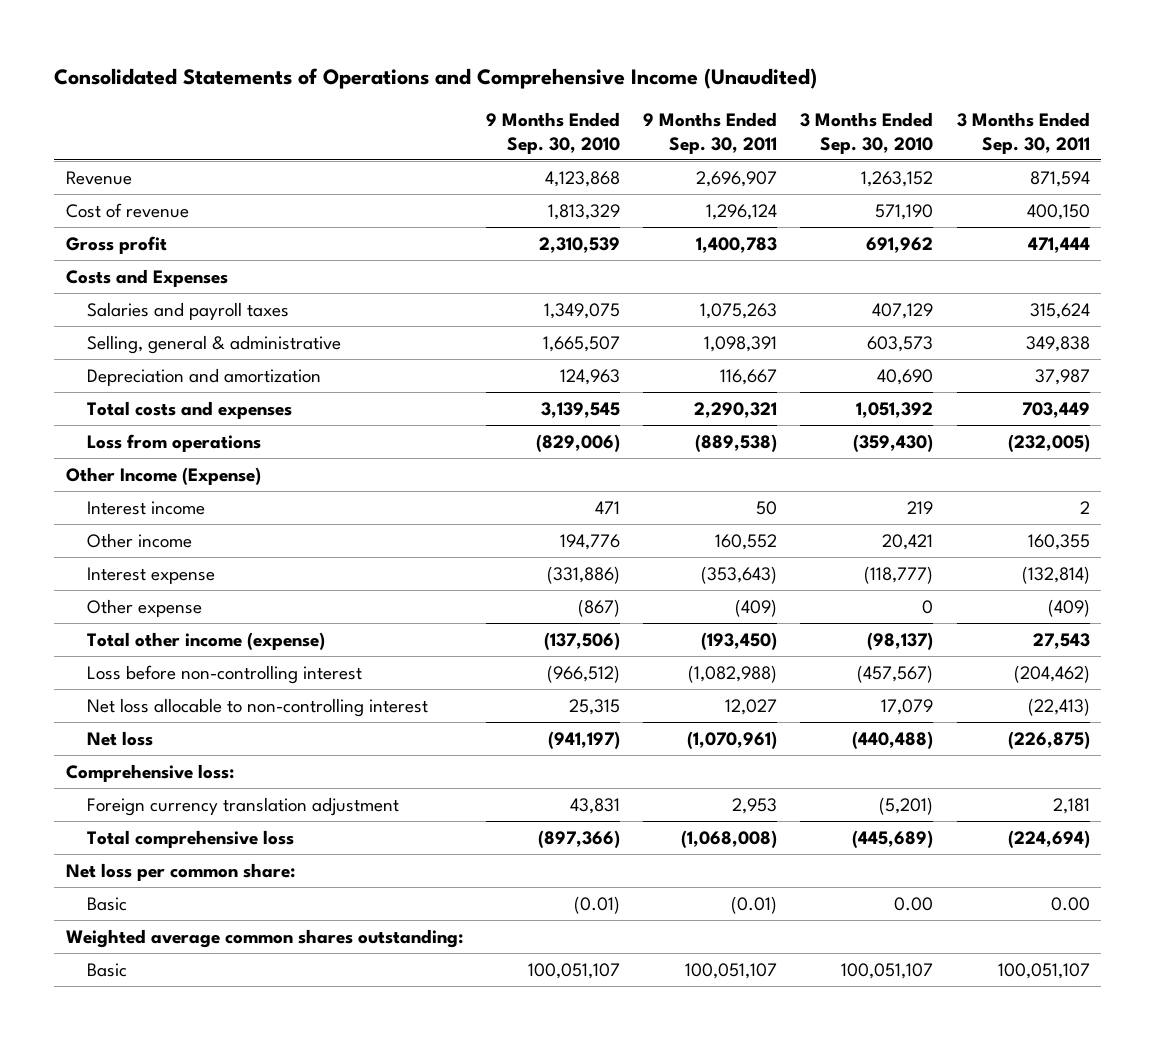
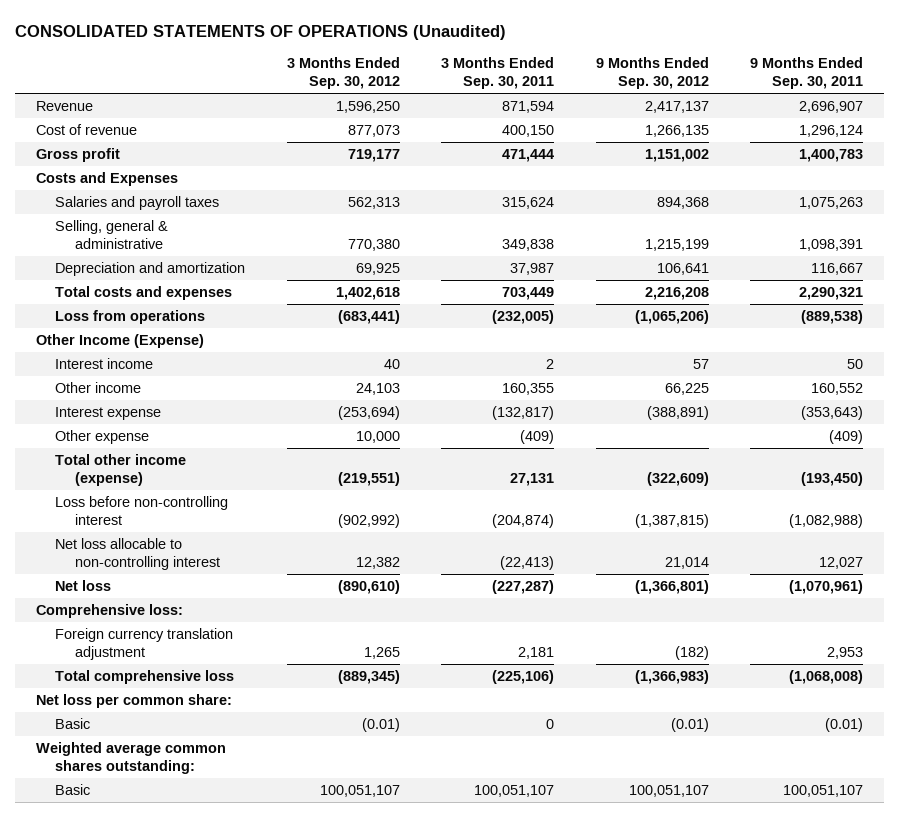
[54,68,818,90] Consolidated Statements of Operations and Comprehensive Income (Unaudited) -> [14,25,506,41] CONSOLIDATED STATEMENTS OF OPERATIONS (Unaudited)
[486,111,621,154] 9 Months Ended Sep. 30, 2010 -> none
[800,111,934,154] 3 Months Ended Sep. 30, 2010 -> none
none -> [286,57,400,90] 3 Months Ended Sep. 30, 2012
none -> [595,57,709,90] 9 Months Ended Sep. 30, 2012
[1021,565,1090,584] (132,814) -> [492,405,555,420] (132,817)
[1032,632,1090,649] 27,543 -> [510,472,555,486] 27,131
[1013,664,1090,683] (204,462) -> [492,513,555,528] (204,874)
[1007,730,1090,749] (226,875) -> [492,579,555,594] (227,287)
[1007,829,1090,848] (224,694) -> [492,669,555,684] (225,106)
[1050,896,1090,911] 0.00 -> [546,718,555,729] 0

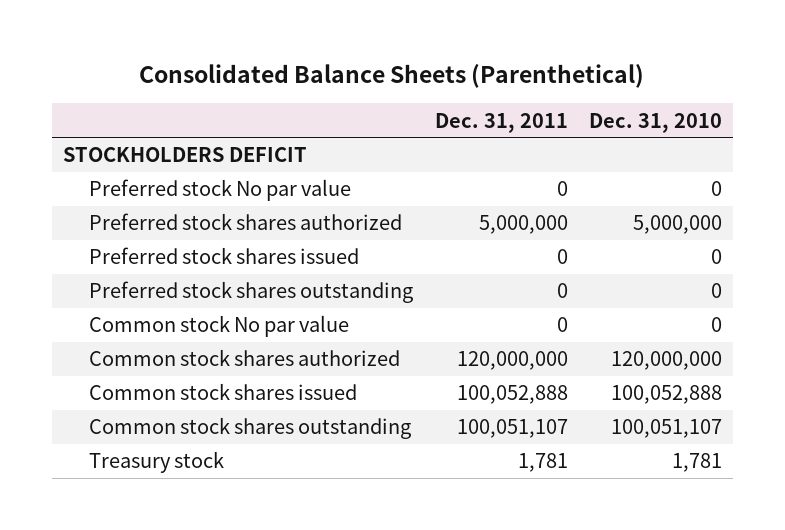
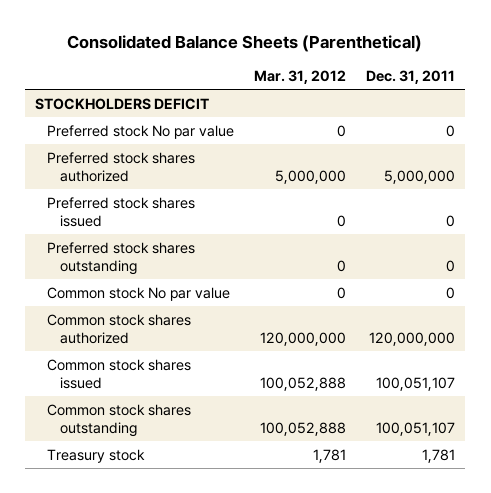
[589,112,723,133] Dec. 31, 2010 -> none
none -> [254,70,347,85] Mar. 31, 2012
[456,385,568,405] 100,052,888 -> [376,376,456,391] 100,051,107

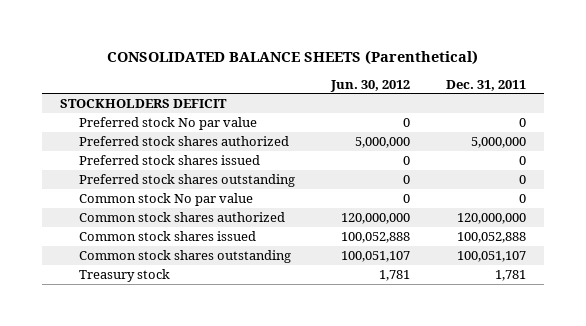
[67,35,423,53] Consolidated Balance Sheets (Parenthetical) -> [107,49,479,65] CONSOLIDATED BALANCE SHEETS (Parenthetical)
[254,70,347,85] Mar. 31, 2012 -> none
none -> [330,79,411,92] Jun. 30, 2012
[376,376,456,391] 100,051,107 -> [457,231,527,243] 100,052,888

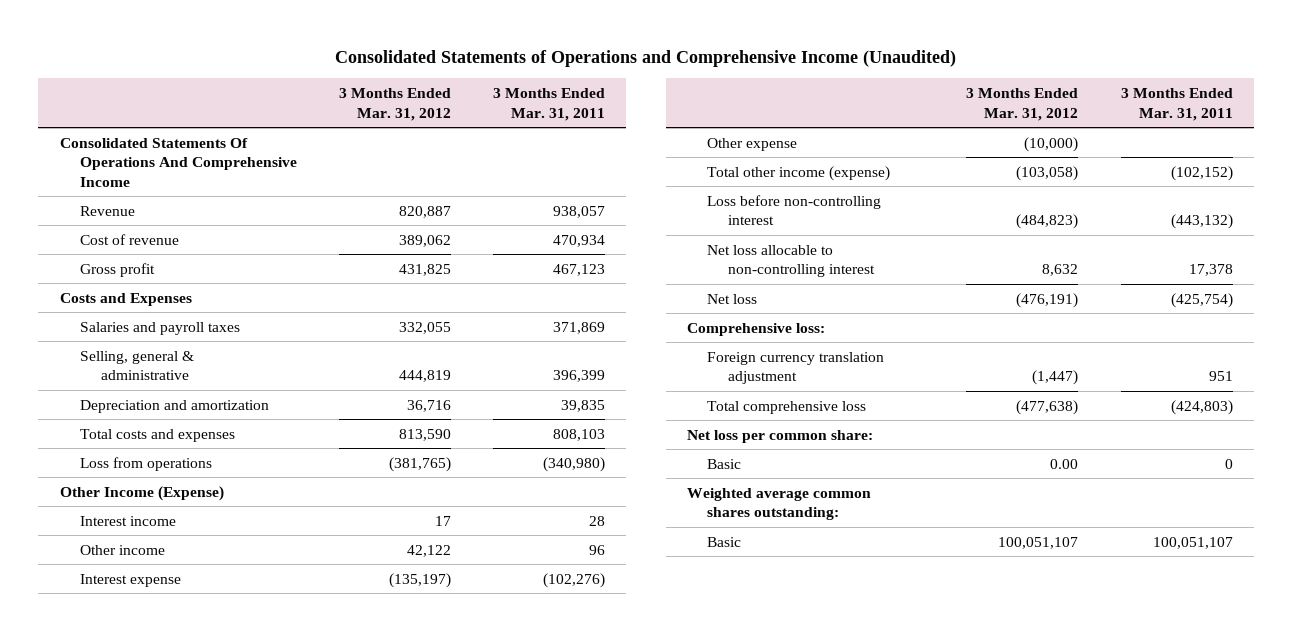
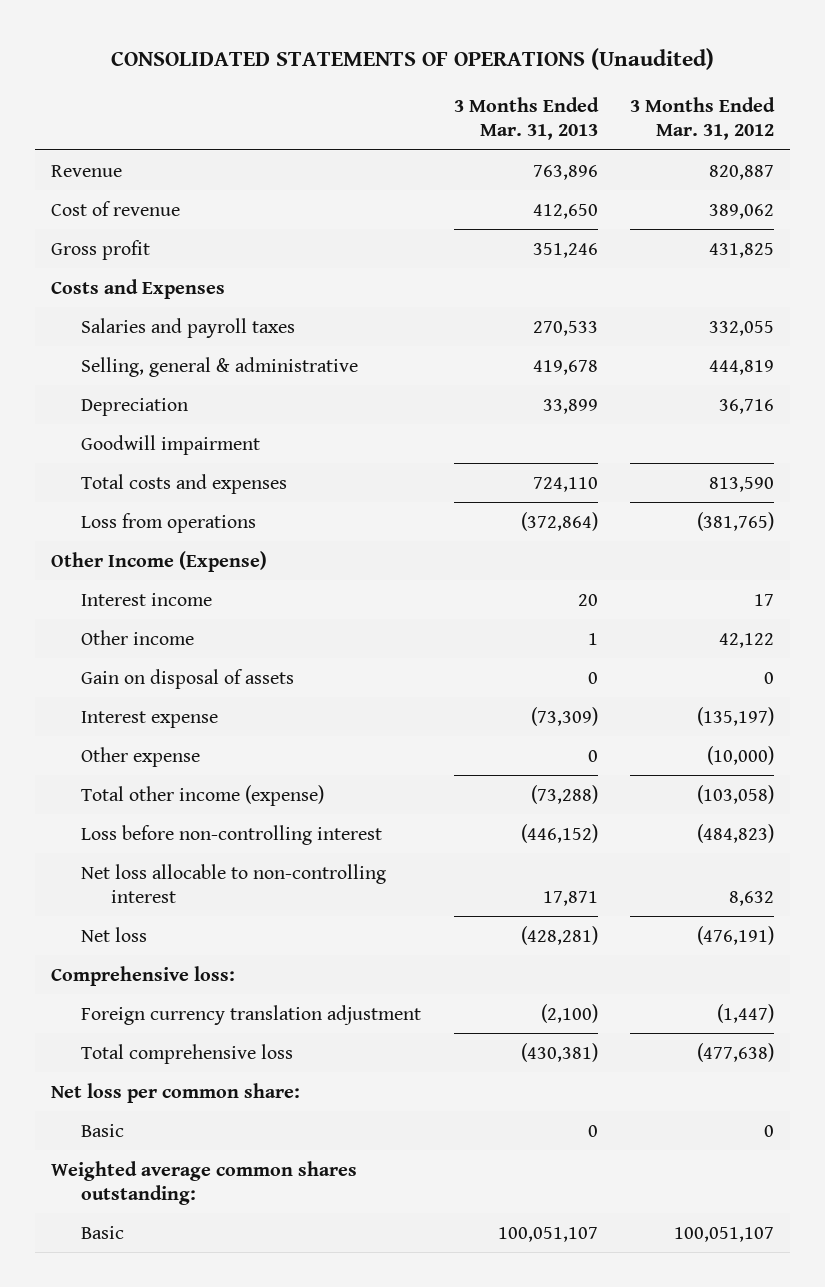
[335,49,957,67] Consolidated Statements of Operations and Comprehensive Income (Unaudited) -> [110,48,714,71] CONSOLIDATED STATEMENTS OF OPERATIONS (Unaudited)
[493,88,606,121] 3 Months Ended Mar. 31, 2011 -> none
none -> [453,97,599,141] 3 Months Ended Mar. 31, 2013
[59,137,298,187] Consolidated Statements Of Operations And Comprehensive Income -> none
[80,399,270,413] Depreciation and amortization -> [81,397,189,416] Depreciation
none -> [81,434,261,455] Goodwill impairment
none -> [81,668,295,689] Gain on disposal of assets
[1050,458,1079,469] 0.00 -> [763,1124,774,1137] 0

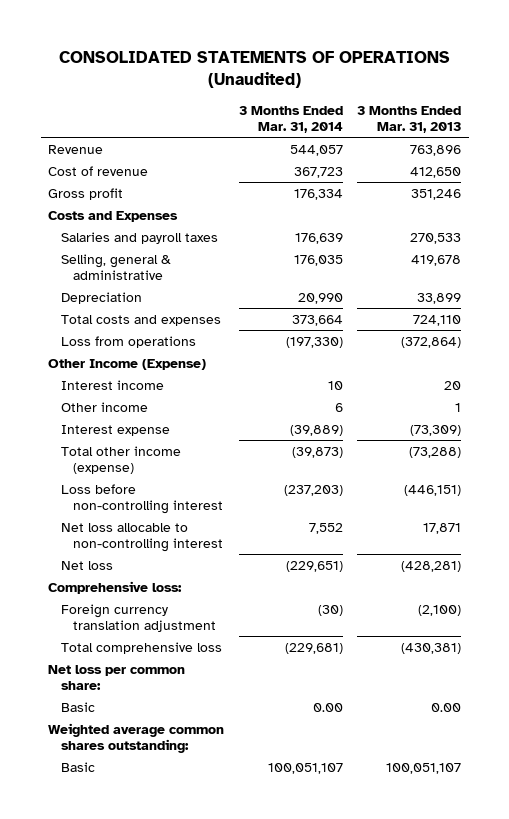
[629,97,775,141] 3 Months Ended Mar. 31, 2012 -> none
none -> [238,105,343,134] 3 Months Ended Mar. 31, 2014
[81,434,261,455] Goodwill impairment -> none
[81,668,295,689] Gain on disposal of assets -> none
[81,746,201,767] Other expense -> none
[520,823,598,843] (446,152) -> [404,484,462,496] (446,151)
[587,1124,598,1137] 0 -> [431,702,462,712] 0.00

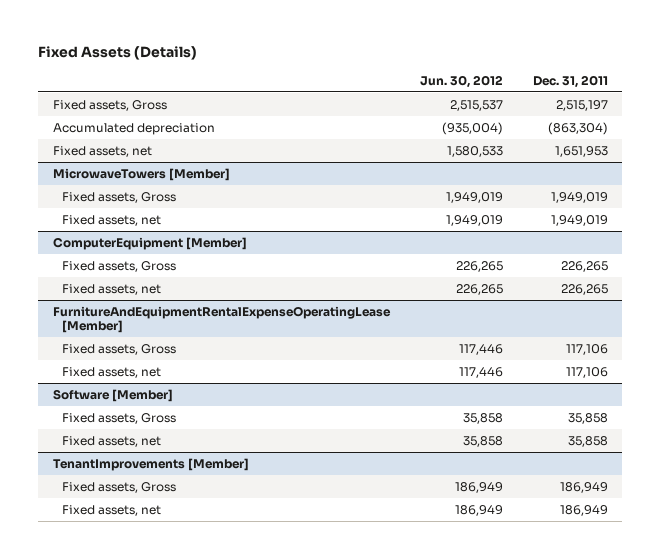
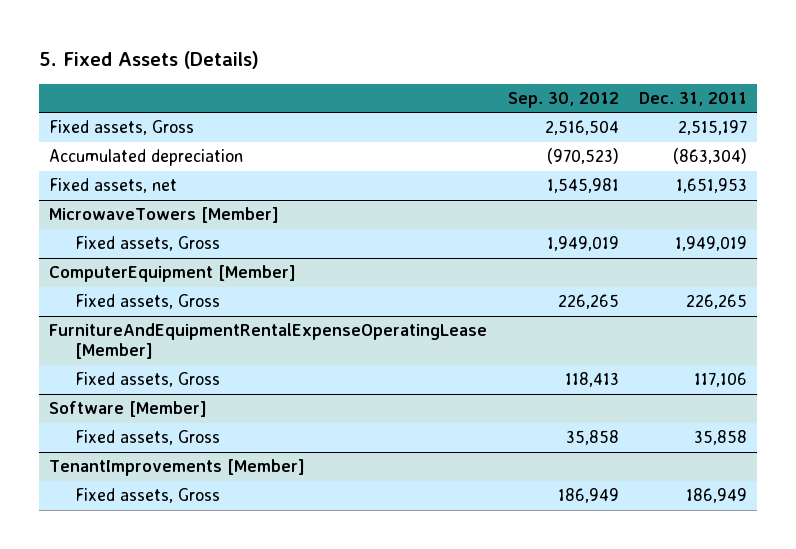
[38,46,198,61] Fixed Assets (Details) -> [39,51,260,70] 5. Fixed Assets (Details)
[419,75,503,89] Jun. 30, 2012 -> none
none -> [507,91,619,108] Sep. 30, 2012
[62,214,162,226] Fixed assets, net -> none
[62,283,162,295] Fixed assets, net -> none
[62,366,162,378] Fixed assets, net -> none
[62,435,162,447] Fixed assets, net -> none
[62,504,162,516] Fixed assets, net -> none

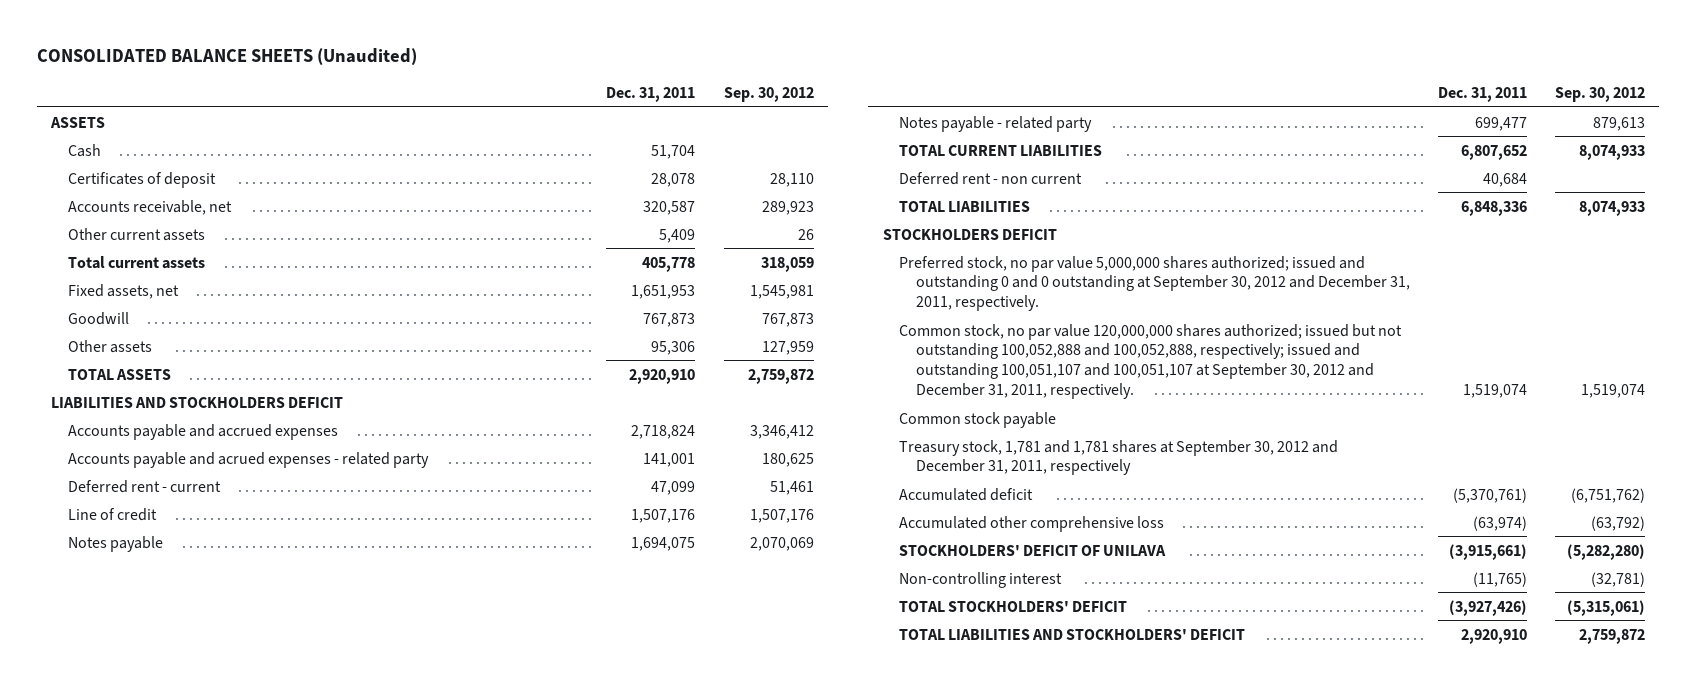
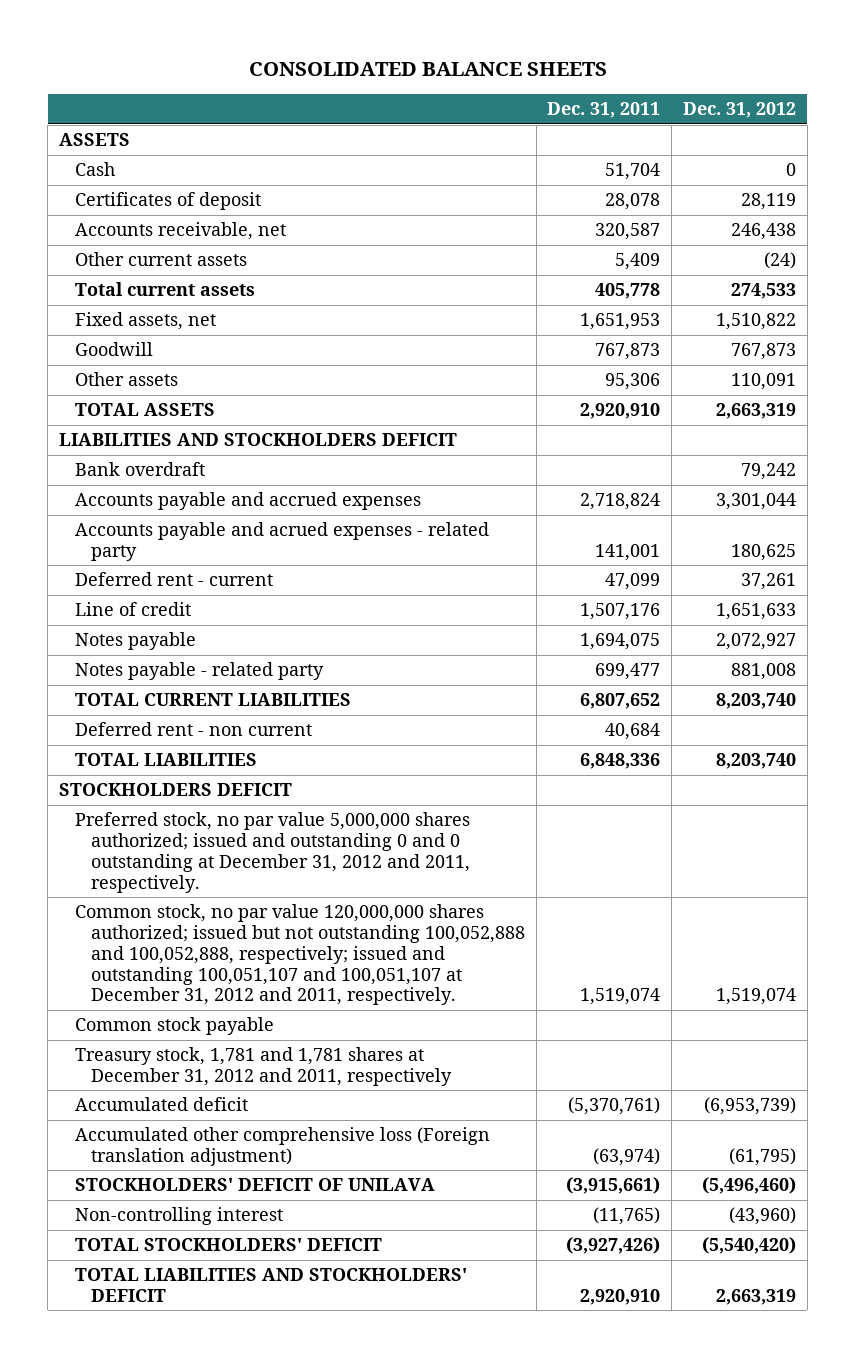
[36,48,417,66] CONSOLIDATED BALANCE SHEETS (Unaudited) -> [248,61,607,76] CONSOLIDATED BALANCE SHEETS
[723,86,814,102] Sep. 30, 2012 -> none
none -> [682,102,796,119] Dec. 31, 2012
none -> [74,462,205,477] Bank overdraft
[899,255,1410,312] Preferred stock, no par value 5,000,000 shares authorized; issued and outstanding 0 and 0 outstanding at September 30, 2012 and December 31, 2011, respectively. -> [74,812,470,893] Preferred stock, no par value 5,000,000 shares authorized; issued and outstanding 0 and 0 outstanding at December 31, 2012 and 2011, respectively.
[899,323,1403,400] Common stock, no par value 120,000,000 shares authorized; issued but not outstanding 100,052,888 and 100,052,888, respectively; issued and outstanding 100,051,107 and 100,051,107 at September 30, 2012 and December 31, 2011, respectively. -> [74,904,525,1006] Common stock, no par value 120,000,000 shares authorized; issued but not outstanding 100,052,888 and 100,052,888, respectively; issued and outstanding 100,051,107 and 100,051,107 at December 31, 2012 and 2011, respectively.
[899,439,1339,476] Treasury stock, 1,781 and 1,781 shares at September 30, 2012 and December 31, 2011, respectively -> [74,1047,452,1087] Treasury stock, 1,781 and 1,781 shares at December 31, 2012 and 2011, respectively
[899,515,1165,532] Accumulated other comprehensive loss -> [74,1127,490,1167] Accumulated other comprehensive loss (Foreign translation adjustment)

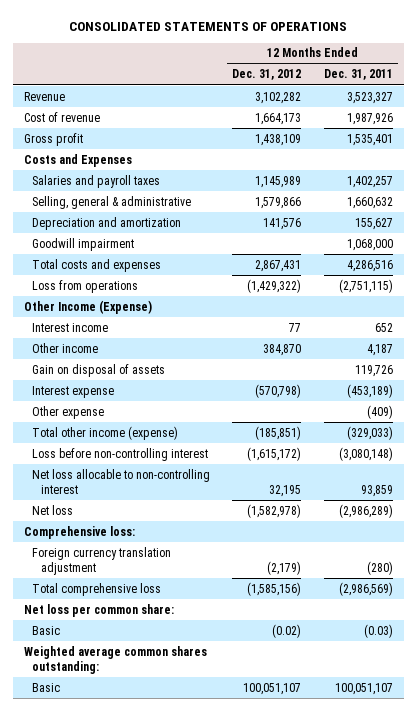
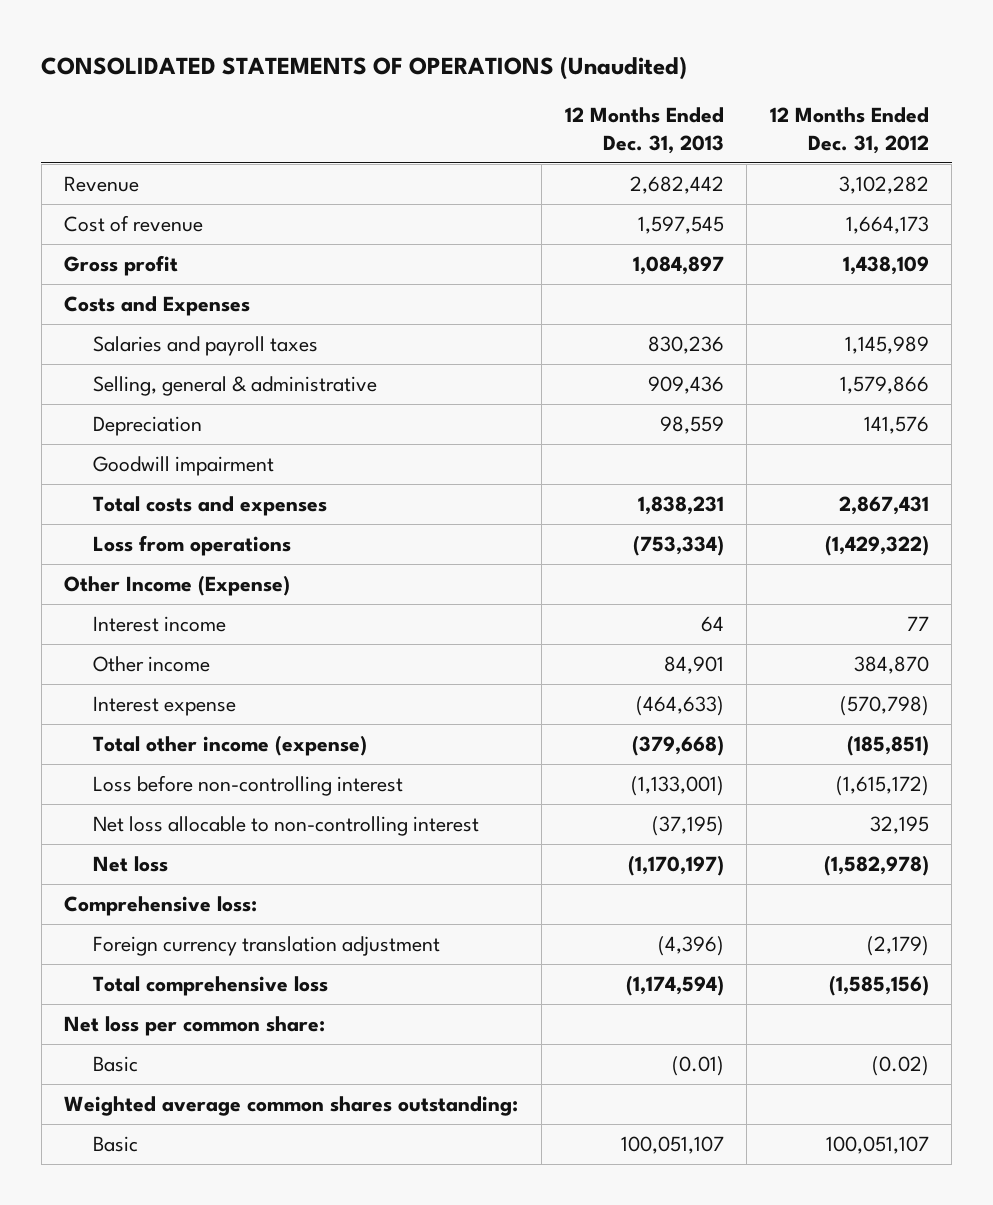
[69,22,348,32] CONSOLIDATED STATEMENTS OF OPERATIONS -> [41,56,688,81] CONSOLIDATED STATEMENTS OF OPERATIONS (Unaudited)
[323,69,393,81] Dec. 31, 2011 -> none
none -> [564,107,724,154] 12 Months Ended Dec. 31, 2013
[32,216,182,230] Depreciation and amortization -> [92,415,202,436] Depreciation
[32,363,166,377] Gain on disposal of assets -> none
[32,405,105,419] Other expense -> none

